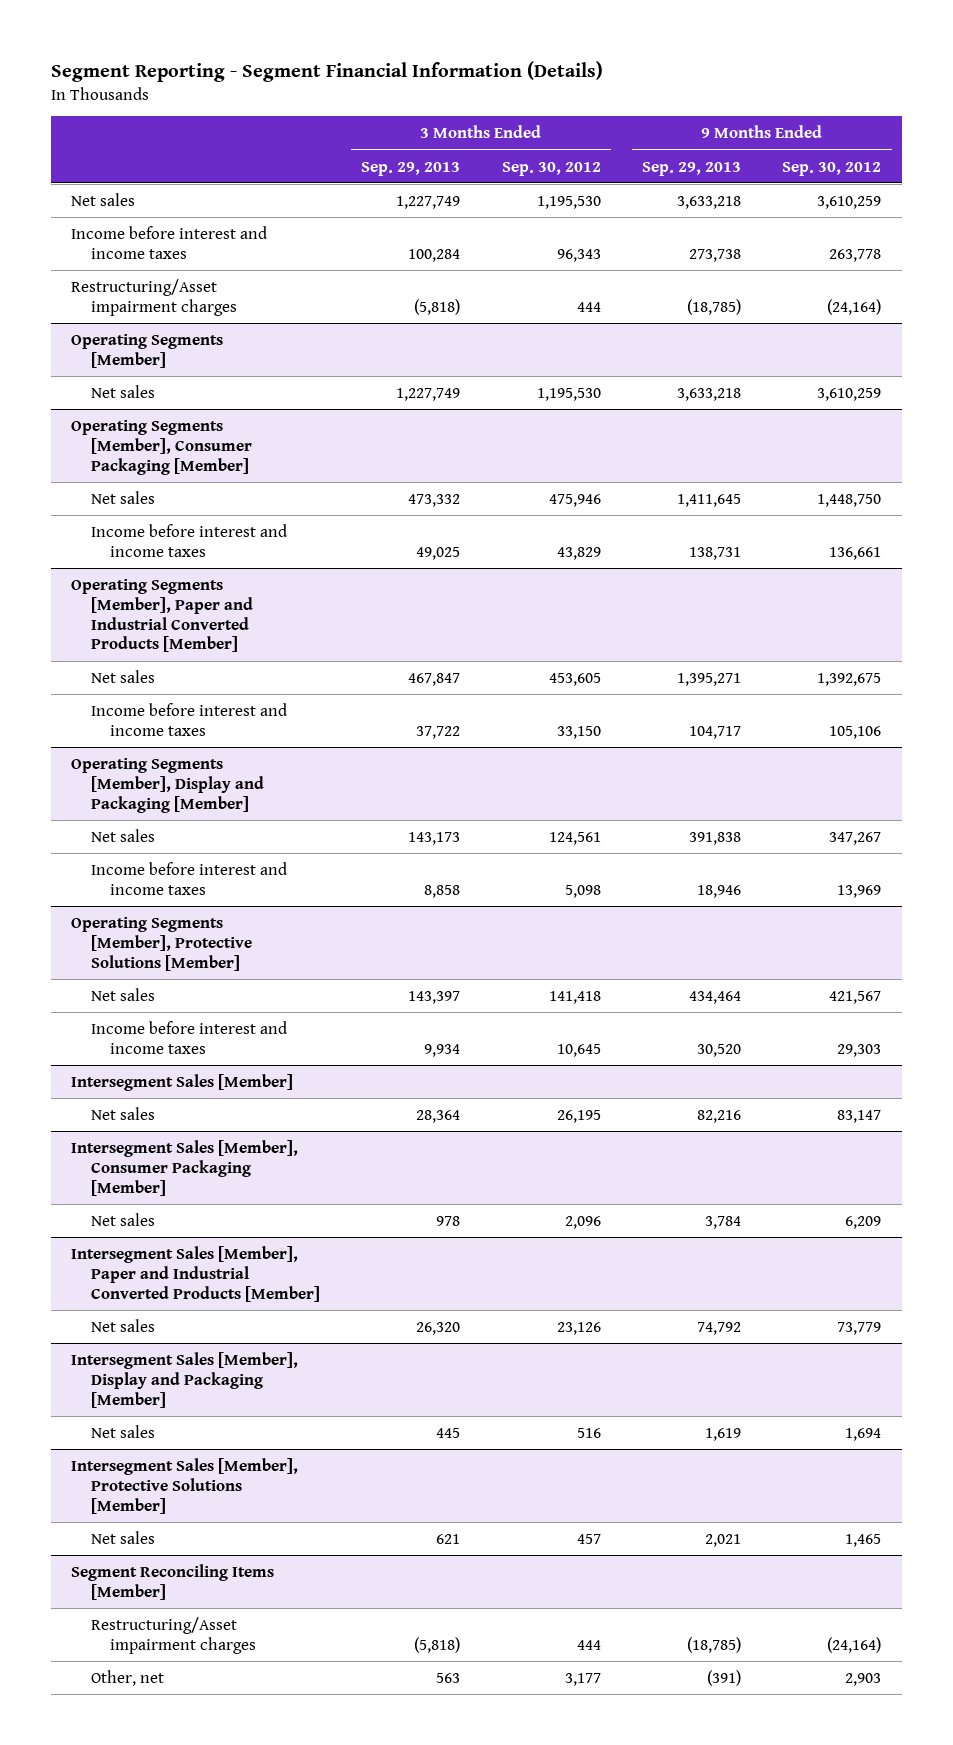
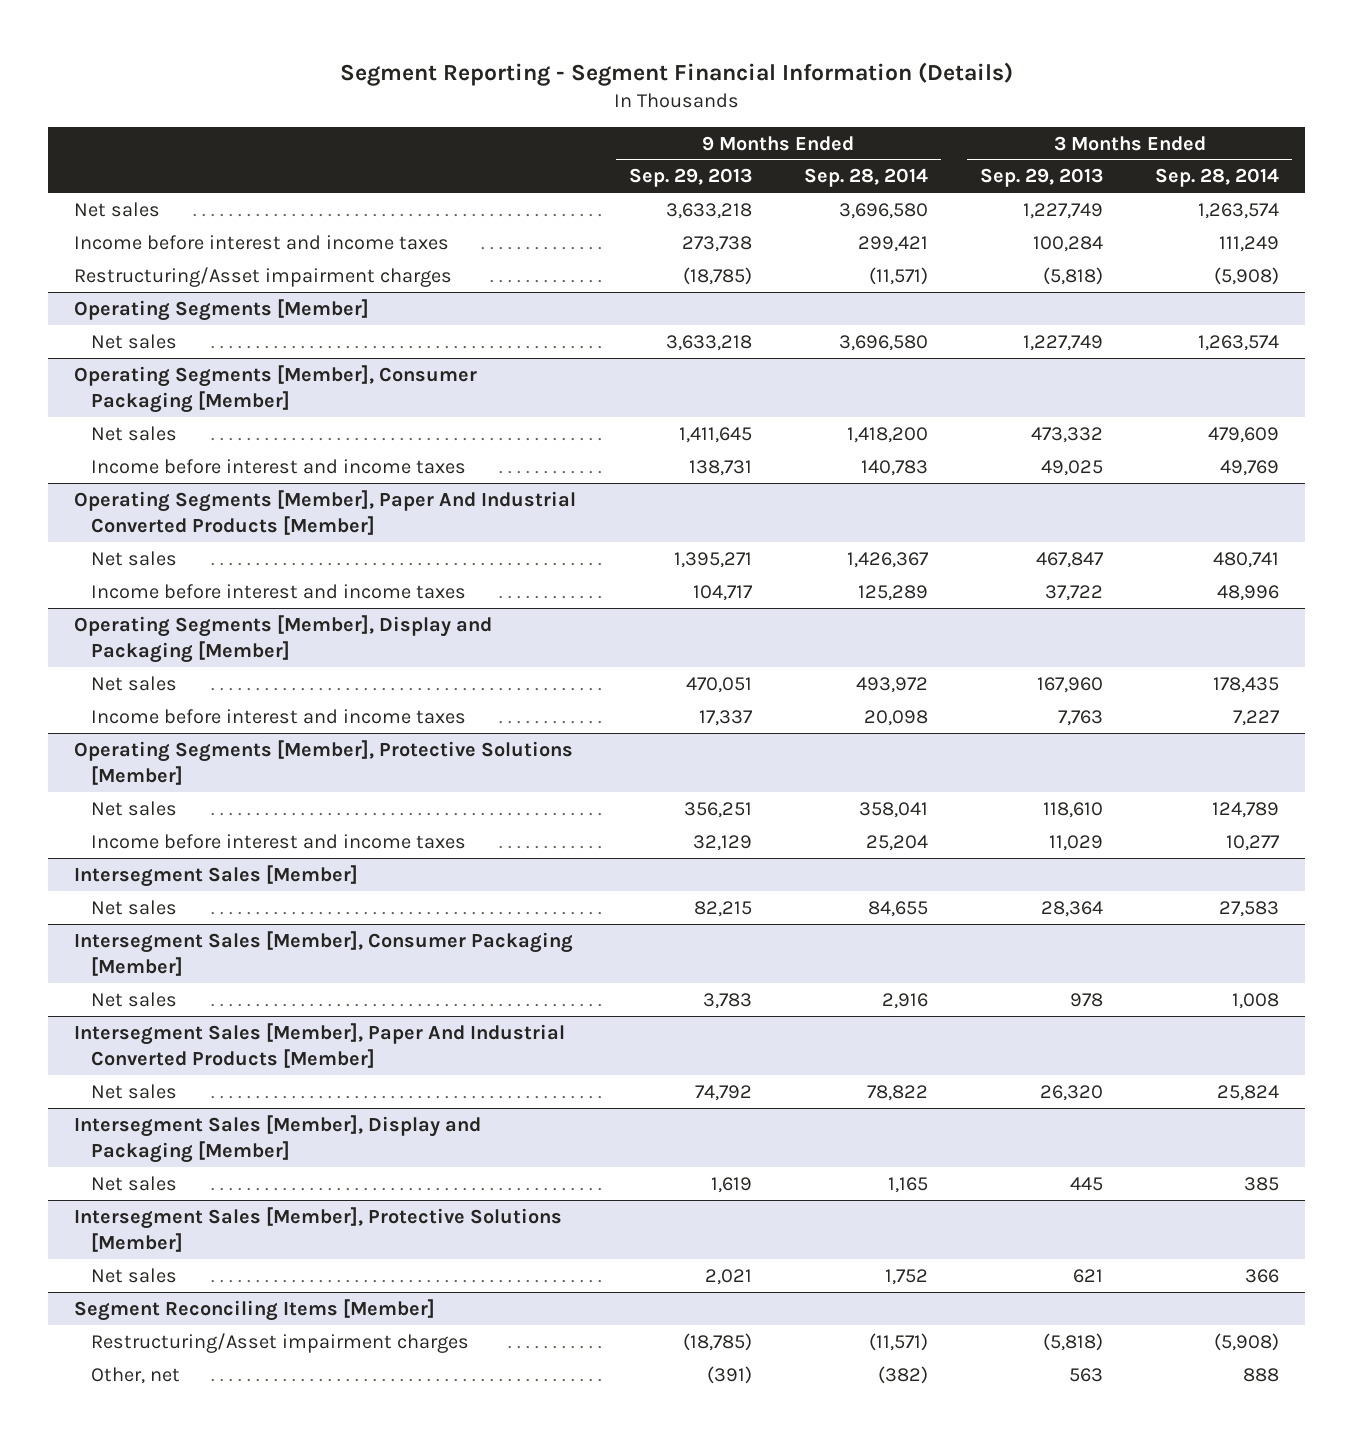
[501,161,601,176] Sep. 30, 2012 -> none
[782,161,882,176] Sep. 30, 2012 -> none
none -> [803,168,928,188] Sep. 28, 2014
none -> [1155,168,1280,188] Sep. 28, 2014
[71,578,253,653] Operating Segments [Member], Paper and Industrial Converted Products [Member] -> [74,489,577,535] Operating Segments [Member], Paper And Industrial Converted Products [Member]
[408,831,461,845] 143,173 -> [1036,676,1103,693] 167,960
[688,831,741,845] 391,838 -> [685,676,752,693] 470,051
[424,884,461,898] 8,858 -> [1057,709,1103,726] 7,763
[696,884,741,898] 18,946 -> [698,709,753,726] 17,337
[408,990,461,1004] 143,397 -> [1042,801,1103,818] 118,610
[688,990,741,1004] 434,464 -> [683,801,752,818] 356,251
[424,1043,461,1057] 9,934 -> [1048,834,1103,851] 11,029
[696,1043,741,1057] 30,520 -> [692,834,752,851] 32,129
[696,1109,741,1123] 82,216 -> [693,900,752,917] 82,215
[704,1215,741,1229] 3,784 -> [702,992,752,1009] 3,783
[71,1245,320,1302] Intersegment Sales [Member], Paper and Industrial Converted Products [Member] -> [74,1022,566,1068] Intersegment Sales [Member], Paper And Industrial Converted Products [Member]

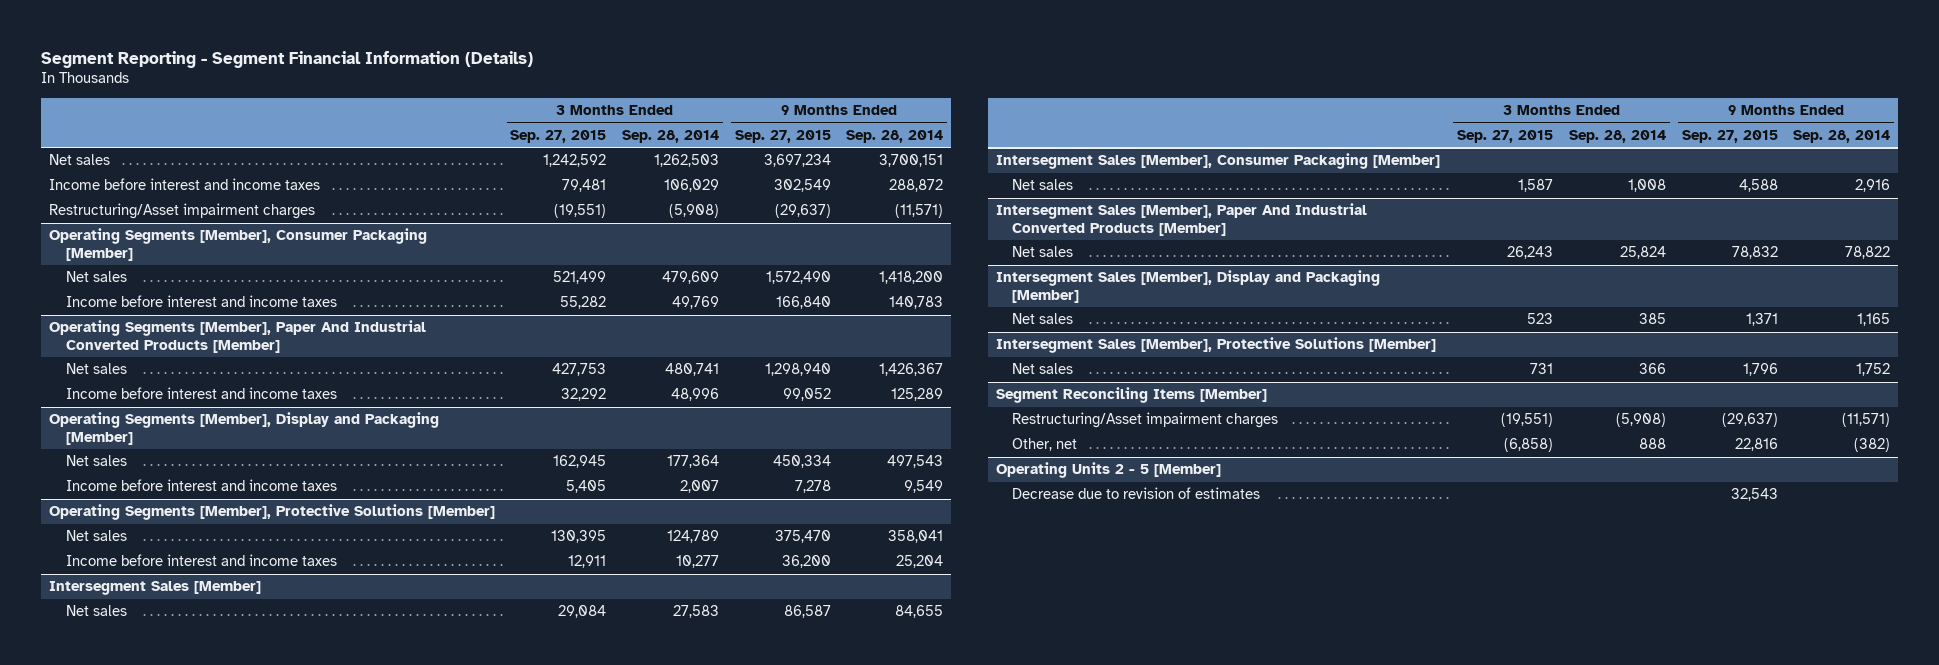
[628,168,752,188] Sep. 29, 2013 -> none
[979,168,1103,188] Sep. 29, 2013 -> none
none -> [510,129,607,143] Sep. 27, 2015
none -> [734,129,831,143] Sep. 27, 2015
[838,202,928,219] 3,696,580 -> [879,154,944,168] 3,700,151
[1198,202,1280,219] 1,263,574 -> [654,154,720,168] 1,262,503
[857,235,928,252] 299,421 -> [889,179,944,193] 288,872
[1219,235,1280,252] 111,249 -> [664,179,720,193] 106,029
[74,298,370,321] Operating Segments [Member] -> none
[90,333,177,349] Net sales -> none
[855,676,928,693] 493,972 -> [887,455,944,469] 497,543
[1213,676,1280,693] 178,435 -> [667,455,720,469] 177,364
[863,709,928,726] 20,098 -> [904,480,944,494] 9,549
[1233,709,1281,726] 7,227 -> [680,480,720,494] 2,007
none -> [995,462,1221,479] Operating Units 2 - 5 [Member]
none -> [1012,487,1261,500] Decrease due to revision of estimates

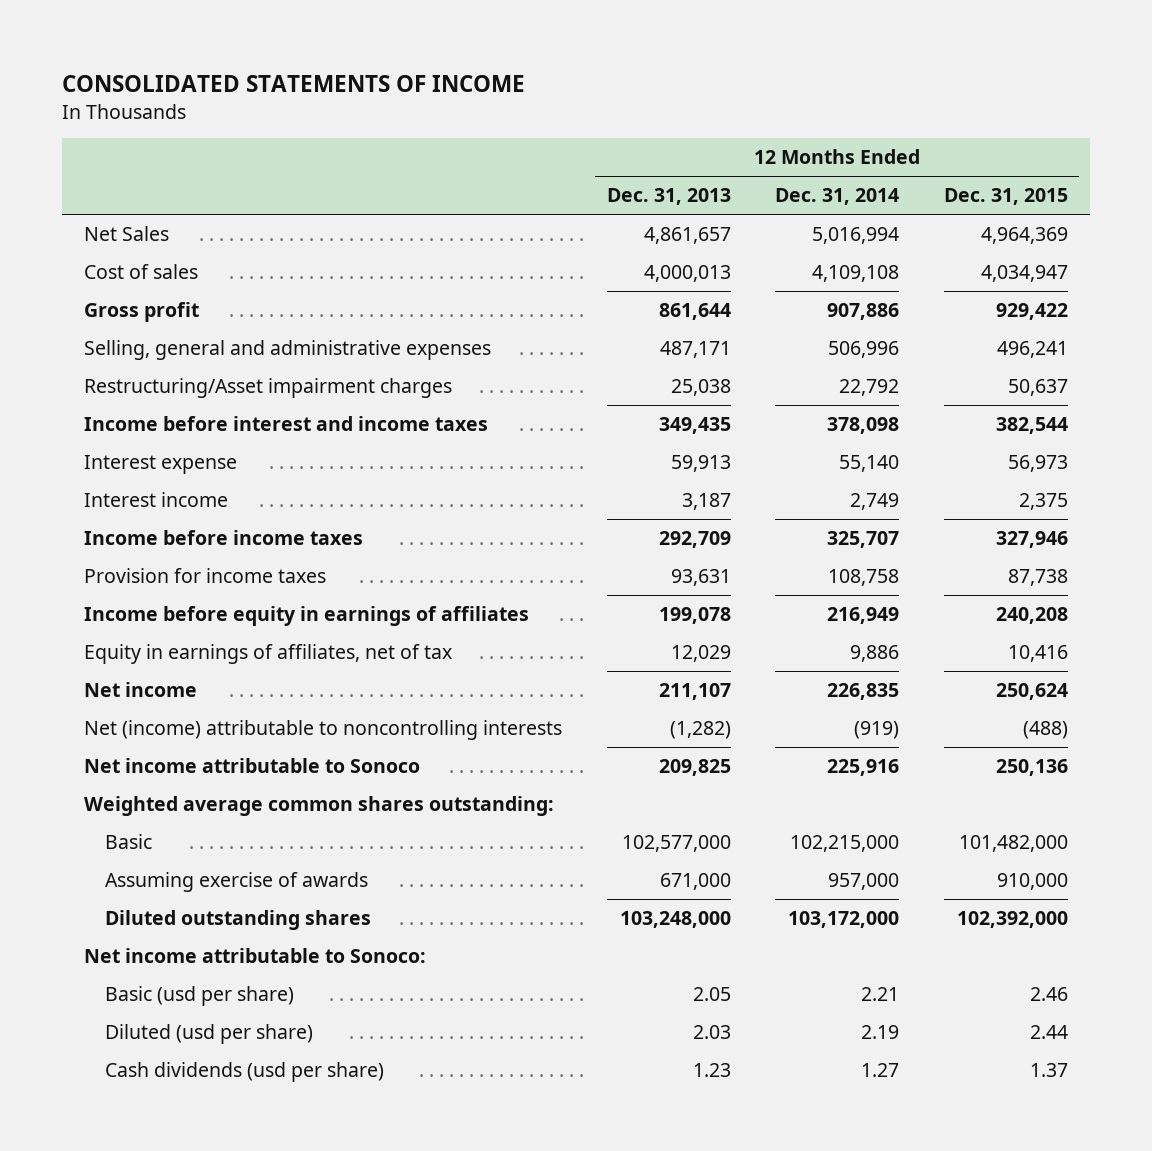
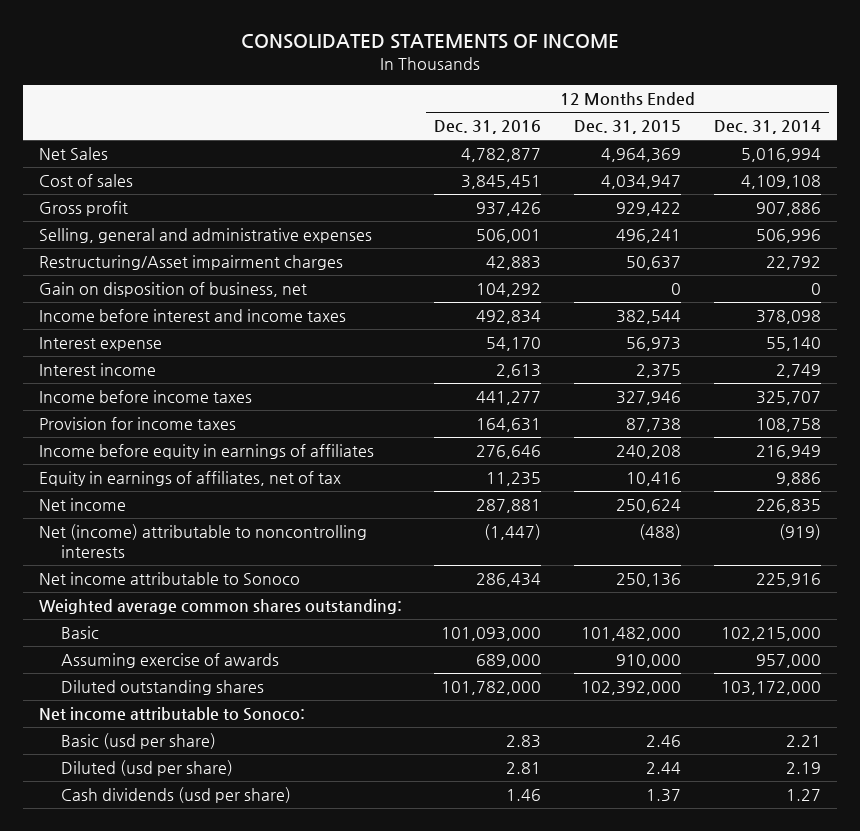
[606,188,731,206] Dec. 31, 2013 -> none
none -> [434,120,542,135] Dec. 31, 2016
none -> [38,282,307,298] Gain on disposition of business, net

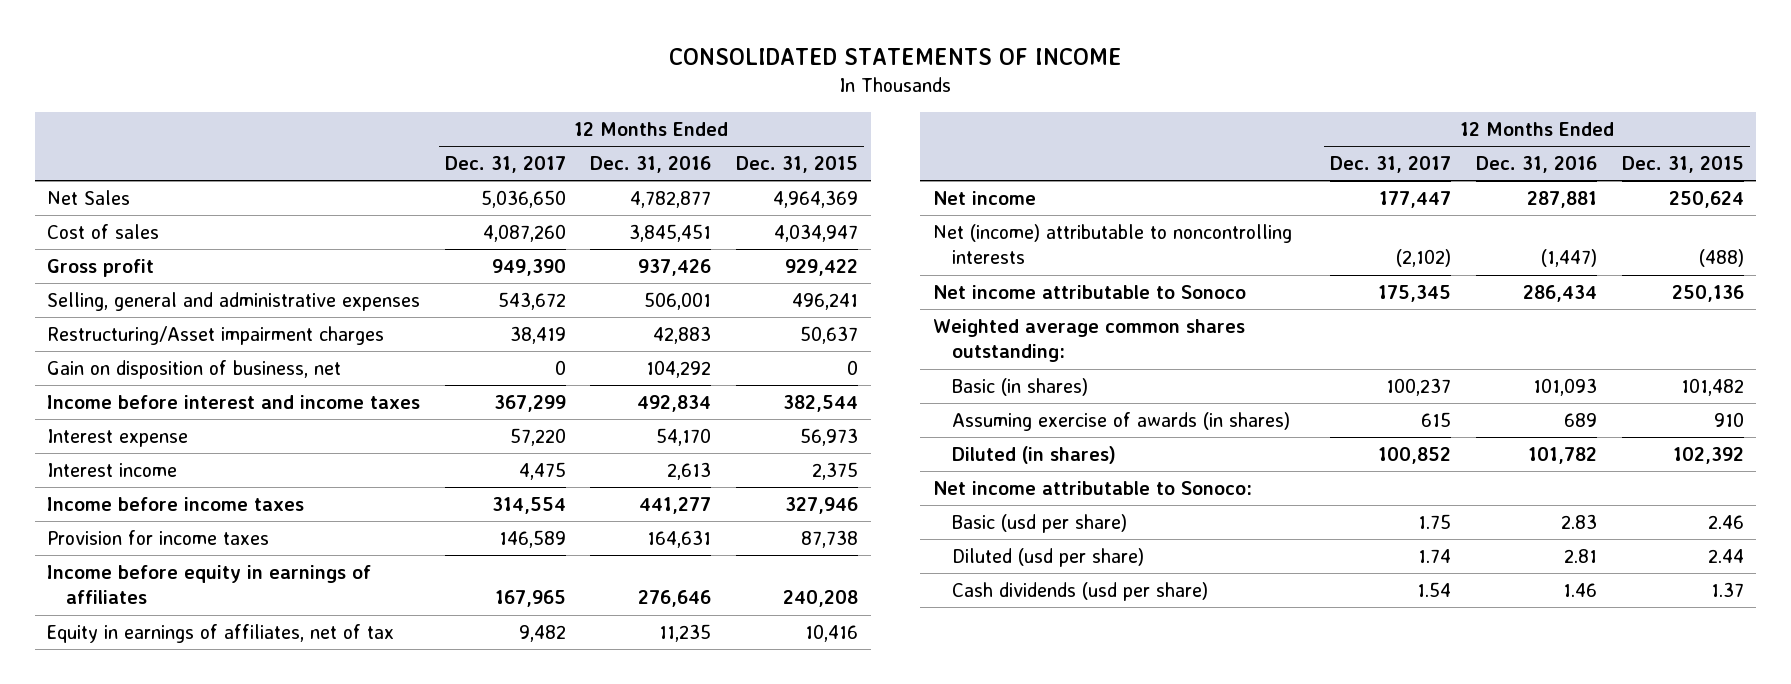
[713,120,821,135] Dec. 31, 2014 -> none
none -> [444,155,566,173] Dec. 31, 2017
[60,626,99,640] Basic -> [951,377,1088,396] Basic (in shares)
[441,627,542,642] 101,093,000 -> [1533,377,1598,396] 101,093
[581,627,682,642] 101,482,000 -> [1680,377,1744,396] 101,482
[60,653,279,669] Assuming exercise of awards -> [951,411,1290,431] Assuming exercise of awards (in shares)
[476,654,542,669] 689,000 -> [1564,412,1598,427] 689
[616,654,682,669] 910,000 -> [1713,411,1744,427] 910
[60,680,264,696] Diluted outstanding shares -> [951,445,1116,464] Diluted (in shares)
[441,681,542,696] 101,782,000 -> [1528,446,1598,464] 101,782
[581,681,682,696] 102,392,000 -> [1672,446,1744,464] 102,392

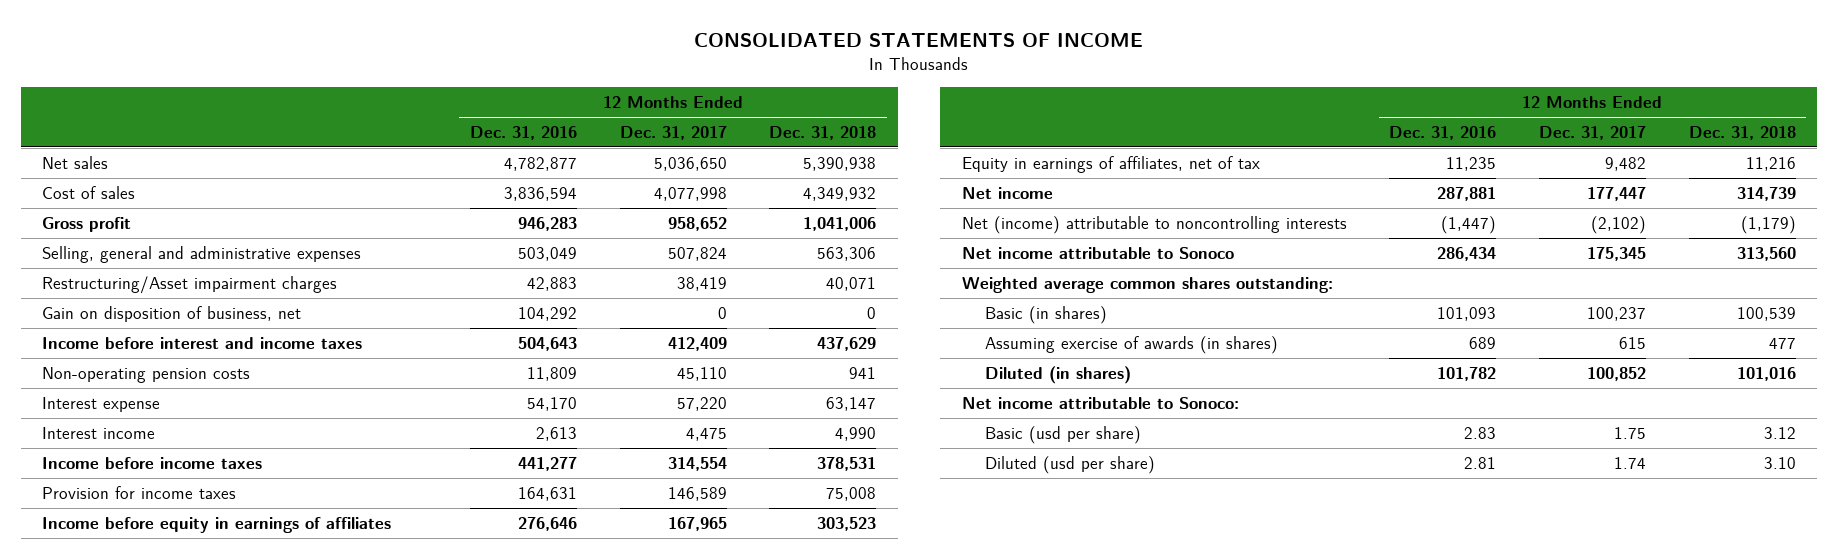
[736,155,859,173] Dec. 31, 2015 -> none
none -> [769,125,877,140] Dec. 31, 2018
[46,189,130,205] Net Sales -> [42,155,109,169] Net sales
[482,223,566,242] 4,087,260 -> [653,186,727,201] 4,077,998
[629,223,712,242] 3,845,451 -> [504,186,578,201] 3,836,594
[491,258,566,276] 949,390 -> [667,216,727,231] 958,652
[638,258,712,276] 937,426 -> [518,216,578,231] 946,283
[497,291,566,310] 543,672 -> [667,246,727,261] 507,824
[644,291,712,310] 506,001 -> [518,246,578,261] 503,049
[493,394,566,412] 367,299 -> [667,336,727,351] 412,409
[637,394,712,412] 492,834 -> [518,336,578,351] 504,643
none -> [42,366,251,383] Non-operating pension costs
[951,581,1208,601] Cash dividends (usd per share) -> none

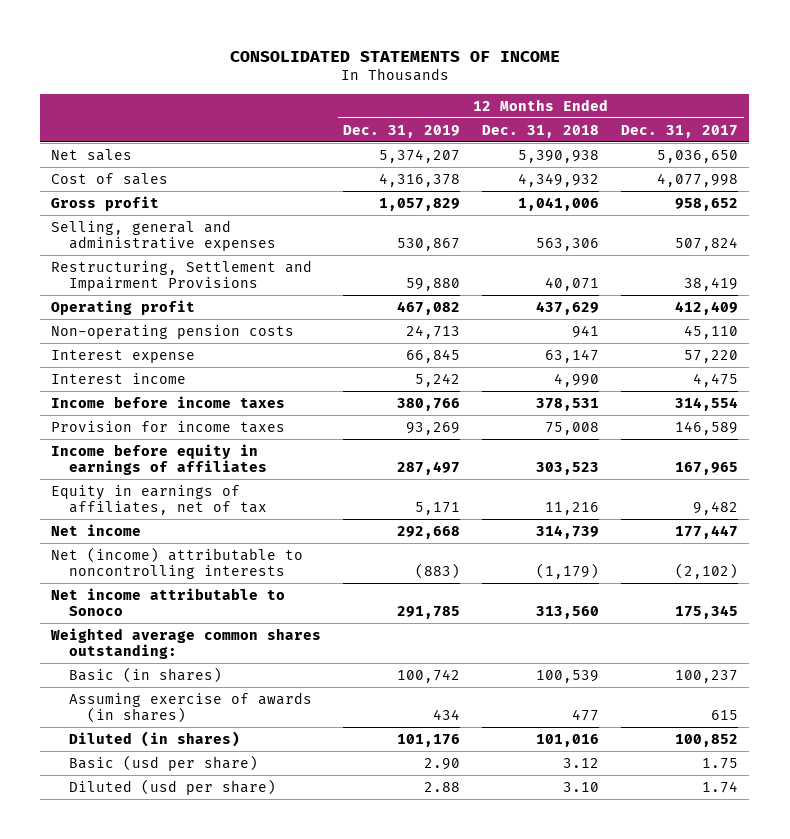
[470,125,578,140] Dec. 31, 2016 -> none
none -> [343,124,461,138] Dec. 31, 2019
[42,305,302,322] Gain on disposition of business, net -> none
[42,275,338,294] Restructuring/Asset impairment charges -> [51,259,313,292] Restructuring, Settlement and Impairment Provisions
[42,336,363,349] Income before interest and income taxes -> [51,299,196,315] Operating profit
[961,396,1239,409] Net income attributable to Sonoco: -> none

